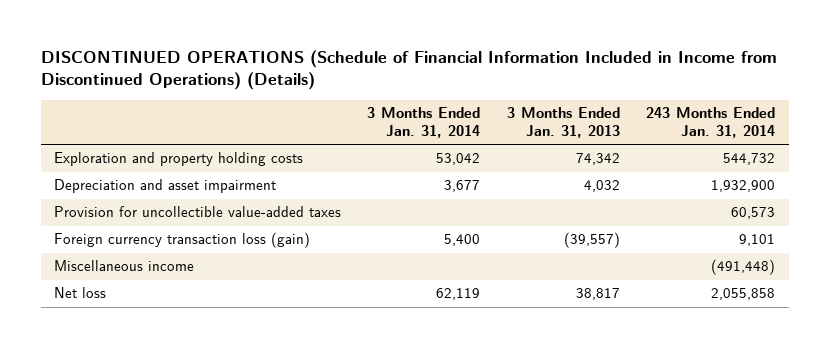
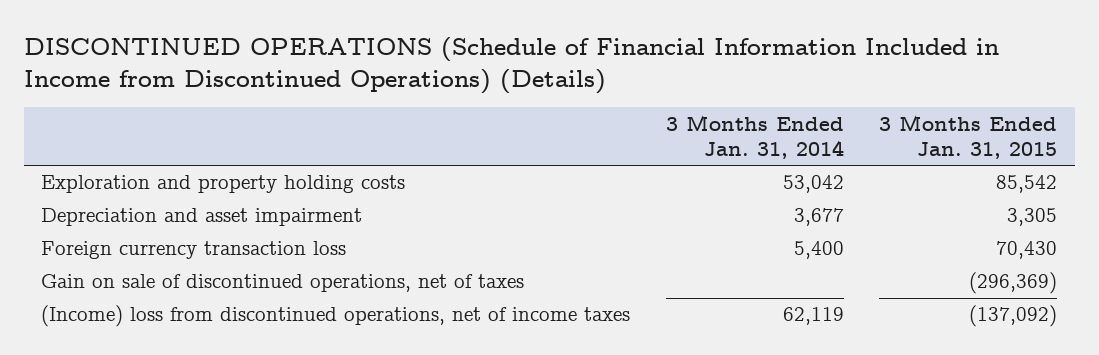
[506,107,620,138] 3 Months Ended Jan. 31, 2013 -> none
[646,107,776,138] 243 Months Ended Jan. 31, 2014 -> none
none -> [879,114,1058,160] 3 Months Ended Jan. 31, 2015
[53,206,341,218] Provision for uncollectible value-added taxes -> none
[53,260,194,273] Miscellaneous income -> none
[53,232,310,249] Foreign currency transaction loss (gain) -> [41,241,347,260] Foreign currency transaction loss
none -> [41,274,525,293] Gain on sale of discontinued operations, net of taxes
[53,287,106,299] Net loss -> [41,305,631,328] (Income) loss from discontinued operations, net of income taxes

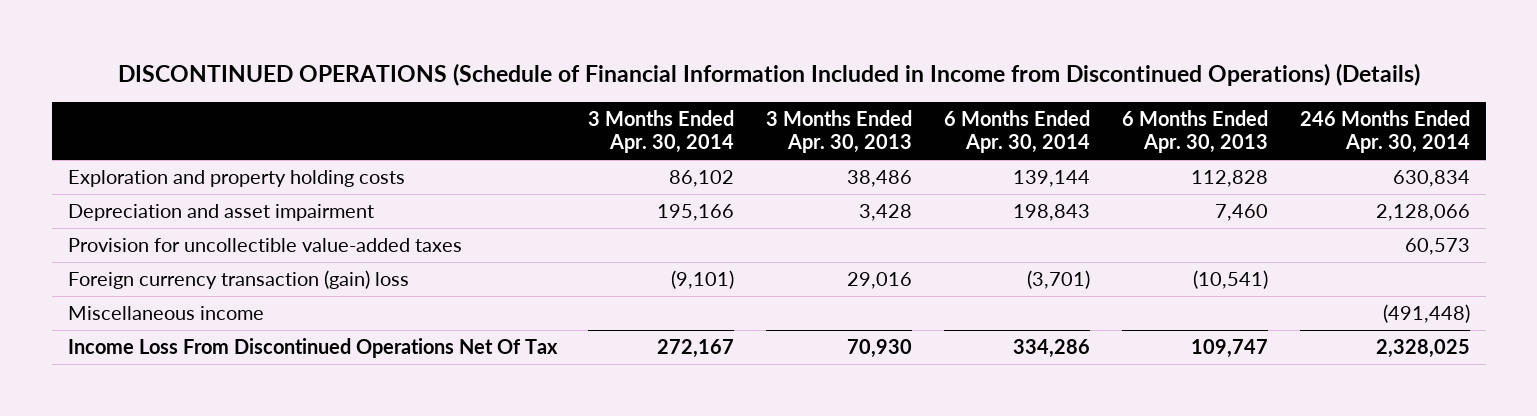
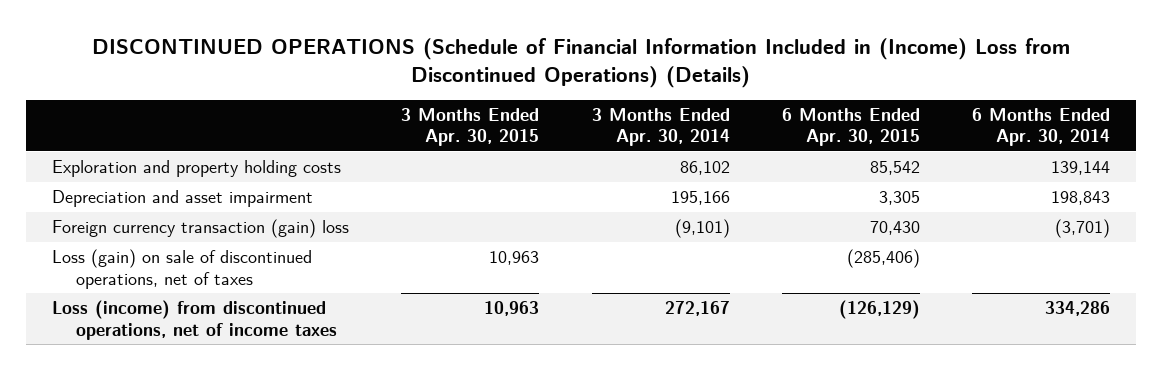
[117,63,1420,87] DISCONTINUED OPERATIONS (Schedule of Financial Information Included in Income from Discontinued Operations) (Details) -> [92,37,1071,88] DISCONTINUED OPERATIONS (Schedule of Financial Information Included in (Income) Loss from Discontinued Operations) (Details)
[766,110,913,154] 3 Months Ended Apr. 30, 2013 -> none
[1121,110,1268,154] 6 Months Ended Apr. 30, 2013 -> none
[1299,110,1470,154] 246 Months Ended Apr. 30, 2014 -> none
none -> [401,107,540,147] 3 Months Ended Apr. 30, 2015
none -> [781,107,920,147] 6 Months Ended Apr. 30, 2015
[67,238,462,253] Provision for uncollectible value-added taxes -> none
[67,306,264,321] Miscellaneous income -> none
none -> [52,249,313,289] Loss (gain) on sale of discontinued operations, net of taxes
[67,338,558,359] Income Loss From Discontinued Operations Net Of Tax -> [52,300,337,340] Loss (income) from discontinued operations, net of income taxes

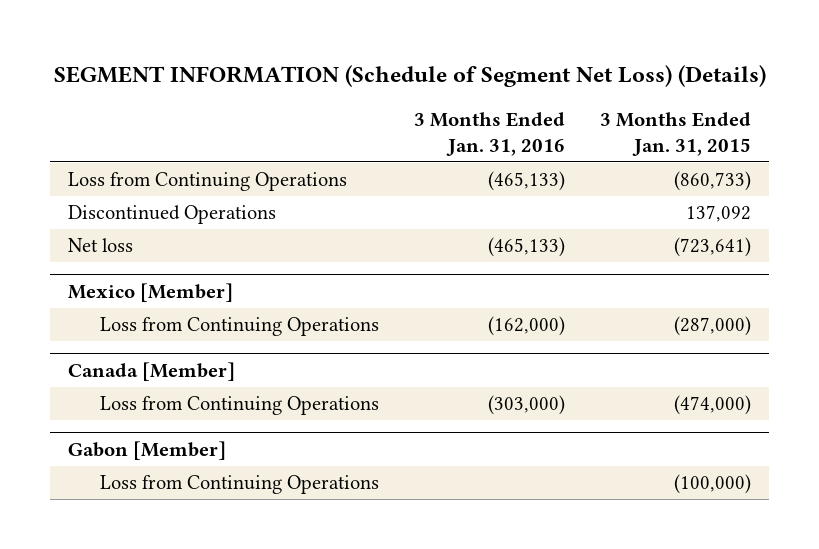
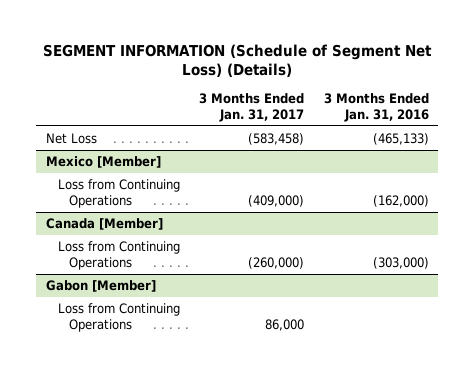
[600,112,752,156] 3 Months Ended Jan. 31, 2015 -> none
none -> [199,93,305,122] 3 Months Ended Jan. 31, 2017
[67,172,347,192] Loss from Continuing Operations -> none
[67,205,276,225] Discontinued Operations -> none
[67,238,133,253] Net loss -> [45,133,97,145] Net Loss

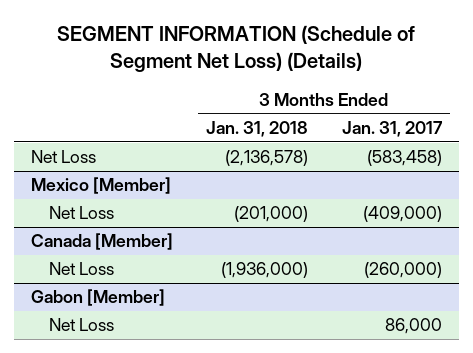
[323,93,429,122] 3 Months Ended Jan. 31, 2016 -> none
none -> [206,121,309,138] Jan. 31, 2018
[57,179,180,208] Loss from Continuing Operations -> none
none -> [49,206,115,220] Net Loss
[57,241,180,270] Loss from Continuing Operations -> none
none -> [49,262,115,276] Net Loss
[57,303,180,332] Loss from Continuing Operations -> none
none -> [49,318,115,332] Net Loss

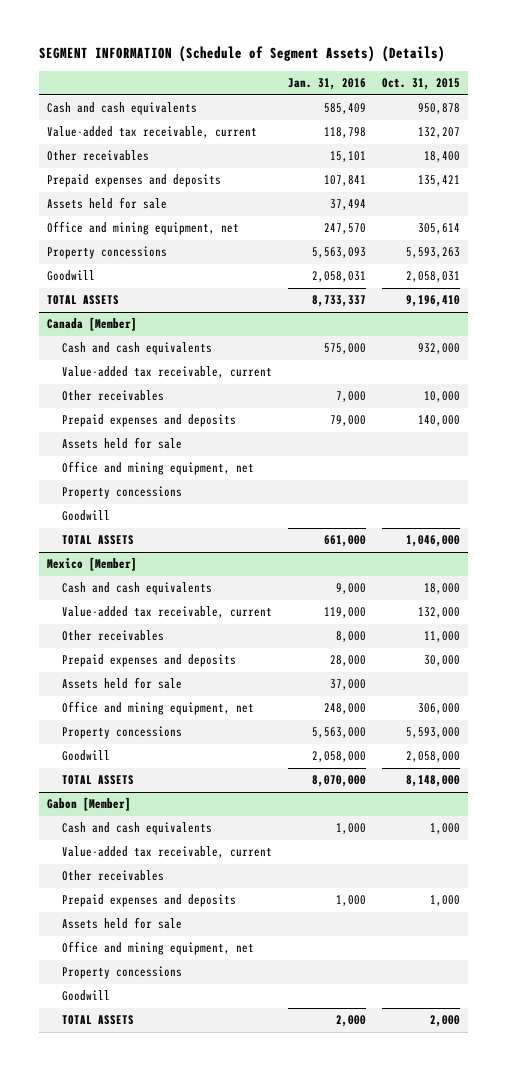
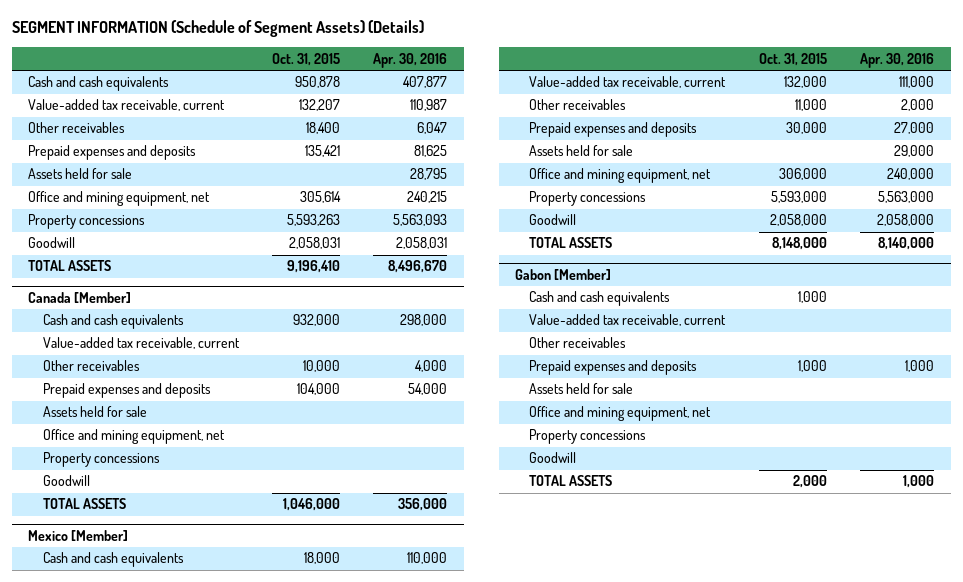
[287,78,366,91] Jan. 31, 2016 -> none
none -> [373,52,448,68] Apr. 30, 2016
[417,415,460,427] 140,000 -> [296,383,340,396] 104,000

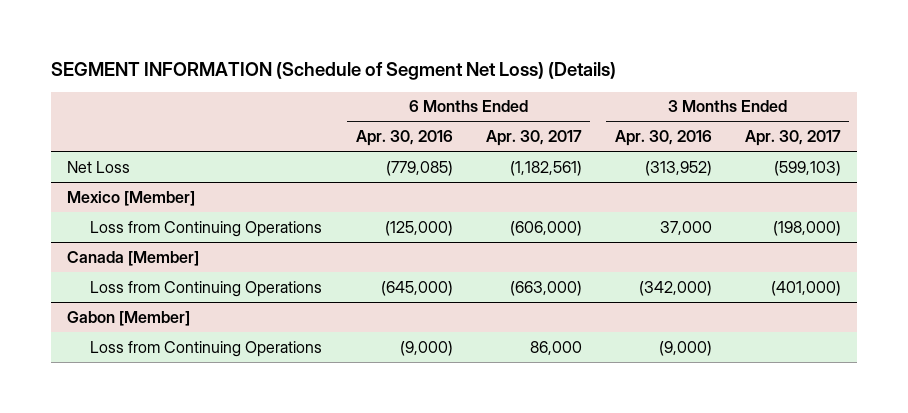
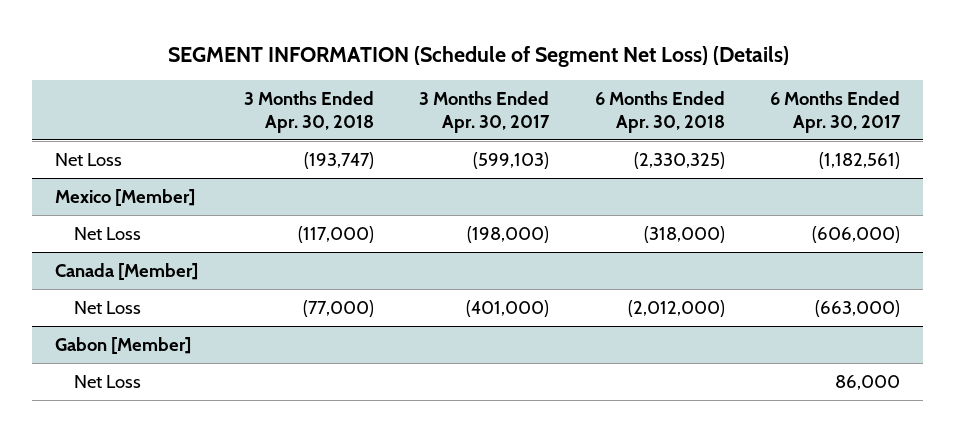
[355,130,453,147] Apr. 30, 2016 -> none
[614,130,712,147] Apr. 30, 2016 -> none
none -> [243,91,374,133] 3 Months Ended Apr. 30, 2018
none -> [594,91,725,133] 6 Months Ended Apr. 30, 2018
[90,220,323,237] Loss from Continuing Operations -> [73,227,141,241] Net Loss
[90,280,323,297] Loss from Continuing Operations -> [73,301,141,315] Net Loss
[90,340,323,357] Loss from Continuing Operations -> none
none -> [73,375,141,389] Net Loss

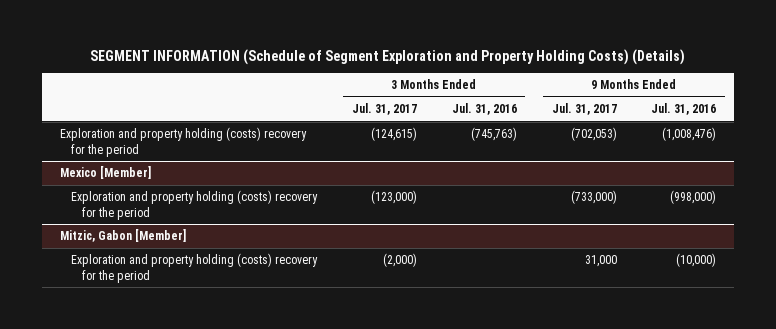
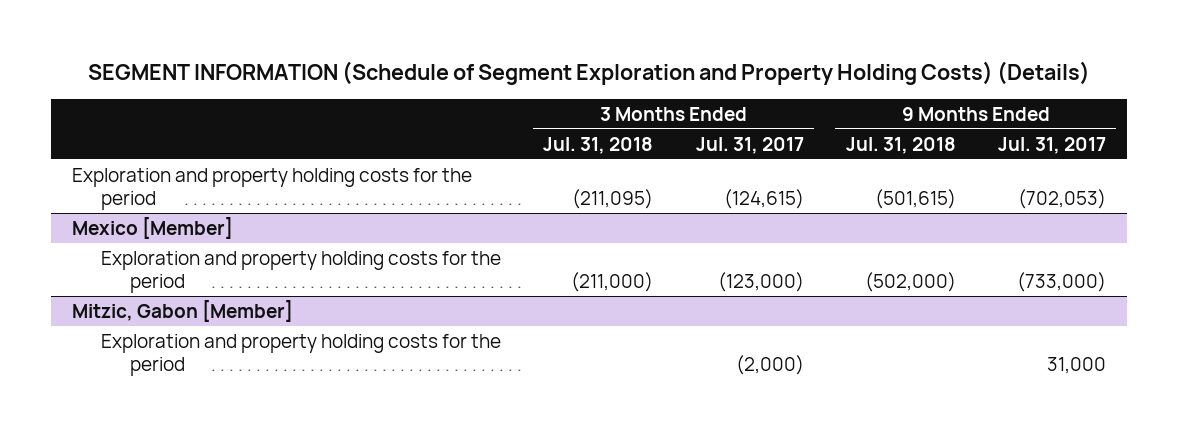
[451,103,517,116] Jul. 31, 2016 -> none
[651,103,717,116] Jul. 31, 2016 -> none
none -> [543,136,654,154] Jul. 31, 2018
none -> [845,136,956,154] Jul. 31, 2018
[59,127,307,157] Exploration and property holding (costs) recovery for the period -> [72,167,473,210] Exploration and property holding costs for the period
[70,190,318,220] Exploration and property holding (costs) recovery for the period -> [101,250,502,293] Exploration and property holding costs for the period
[70,253,318,283] Exploration and property holding (costs) recovery for the period -> [101,333,502,376] Exploration and property holding costs for the period

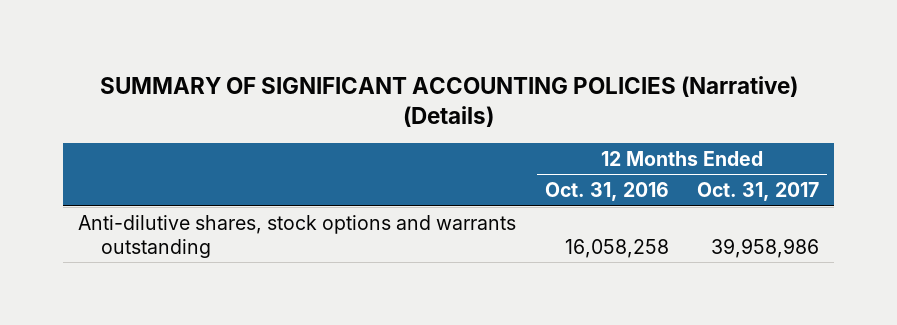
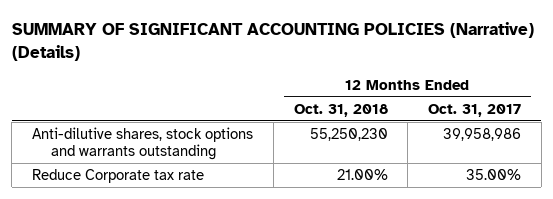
[544,182,669,202] Oct. 31, 2016 -> none
none -> [293,103,388,117] Oct. 31, 2018
none -> [32,169,205,184] Reduce Corporate tax rate

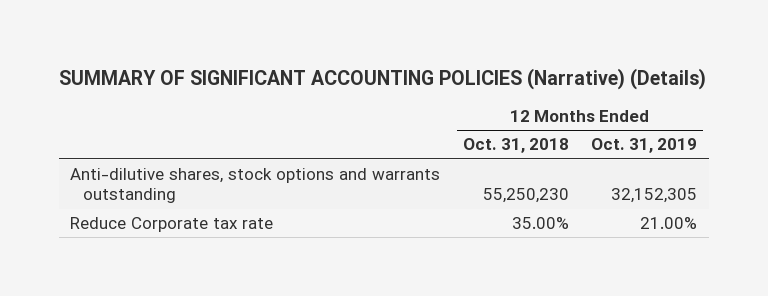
[428,103,522,117] Oct. 31, 2017 -> none
none -> [591,138,698,154] Oct. 31, 2019
[336,169,388,181] 21.00% -> [511,217,569,230] 35.00%

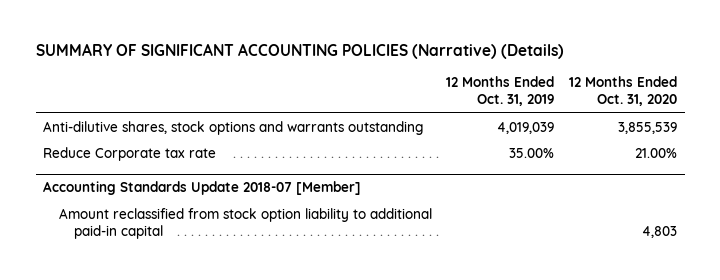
[462,138,569,154] Oct. 31, 2018 -> none
none -> [569,76,678,107] 12 Months Ended Oct. 31, 2020
[611,188,698,204] 32,152,305 -> [497,121,555,134] 4,019,039
[640,217,698,230] 21.00% -> [509,147,555,158] 35.00%
none -> [42,181,361,196] Accounting Standards Update 2018-07 [Member]
none -> [58,207,432,239] Amount reclassified from stock option liability to additional paid-in capital

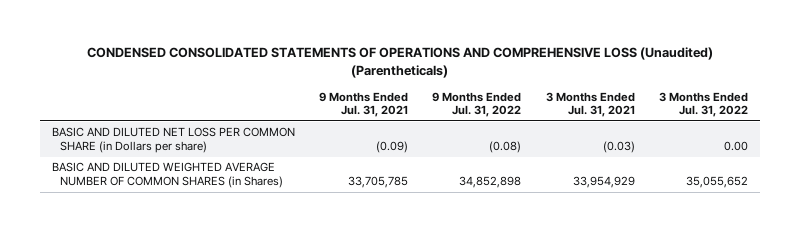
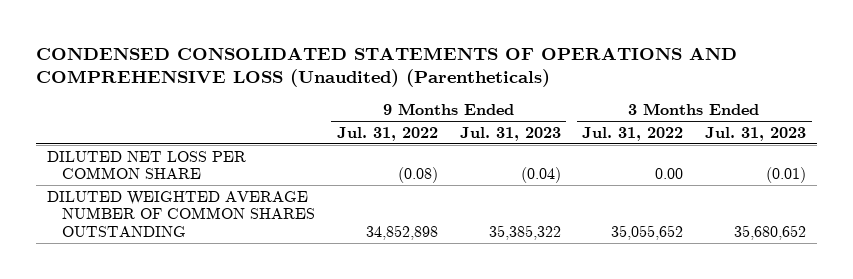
[319,91,409,118] 9 Months Ended Jul. 31, 2021 -> none
[545,91,635,118] 3 Months Ended Jul. 31, 2021 -> none
none -> [459,126,561,141] Jul. 31, 2023
none -> [705,126,807,141] Jul. 31, 2023
[51,127,295,154] BASIC AND DILUTED NET LOSS PER COMMON SHARE (in Dollars per share) -> [46,150,246,180] DILUTED NET LOSS PER COMMON SHARE
[51,162,284,189] BASIC AND DILUTED WEIGHTED AVERAGE NUMBER OF COMMON SHARES (in Shares) -> [46,190,316,237] DILUTED WEIGHTED AVERAGE NUMBER OF COMMON SHARES OUTSTANDING

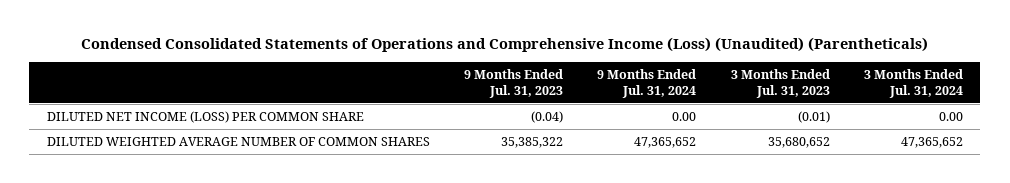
[35,46,737,88] CONDENSED CONSOLIDATED STATEMENTS OF OPERATIONS AND COMPREHENSIVE LOSS (Unaudited) (Parentheticals) -> [80,37,928,53] Condensed Consolidated Statements of Operations and Comprehensive Income (Loss) (Unaudited) (Parentheticals)
[336,126,438,141] Jul. 31, 2022 -> none
[582,126,684,141] Jul. 31, 2022 -> none
none -> [597,68,697,98] 9 Months Ended Jul. 31, 2024
none -> [864,68,964,98] 3 Months Ended Jul. 31, 2024
[46,150,246,180] DILUTED NET LOSS PER COMMON SHARE -> [46,110,364,123] DILUTED NET INCOME (LOSS) PER COMMON SHARE
[46,190,316,237] DILUTED WEIGHTED AVERAGE NUMBER OF COMMON SHARES OUTSTANDING -> [46,136,430,146] DILUTED WEIGHTED AVERAGE NUMBER OF COMMON SHARES

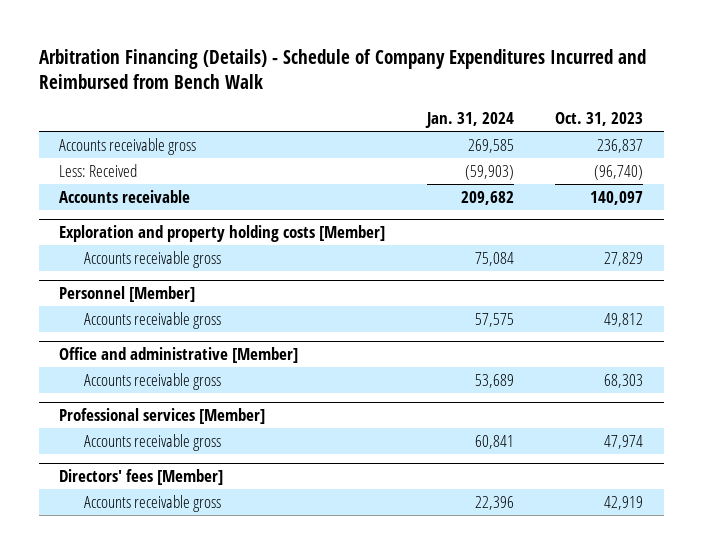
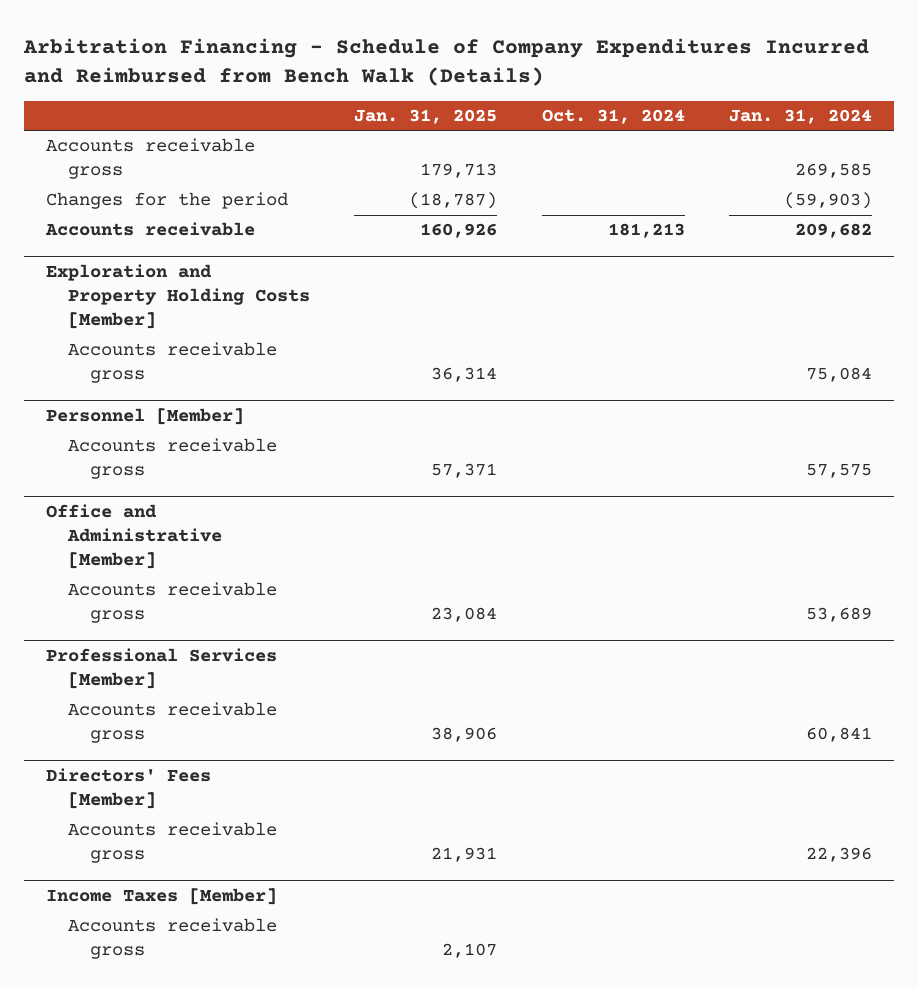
[38,49,646,90] Arbitration Financing (Details) - Schedule of Company Expenditures Incurred and Reimbursed from Bench Walk -> [22,37,869,87] Arbitration Financing - Schedule of Company Expenditures Incurred and Reimbursed from Bench Walk (Details)
[555,112,644,127] Oct. 31, 2023 -> none
none -> [354,109,498,125] Jan. 31, 2025
none -> [541,109,685,125] Oct. 31, 2024
[59,163,138,177] Less: Received -> [46,192,289,210] Changes for the period
[59,225,386,243] Exploration and property holding costs [Member] -> [46,264,310,330] Exploration and Property Holding Costs [Member]
[59,347,299,364] Office and administrative [Member] -> [46,504,222,570] Office and Administrative [Member]
[59,408,266,425] Professional services [Member] -> [46,648,278,690] Professional Services [Member]
[59,469,224,486] Directors' fees [Member] -> [46,768,212,810] Directors' Fees [Member]
none -> [46,888,278,906] Income Taxes [Member]
none -> [67,918,277,960] Accounts receivable gross

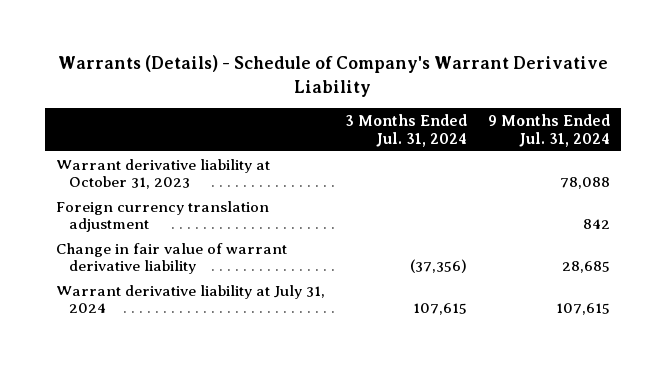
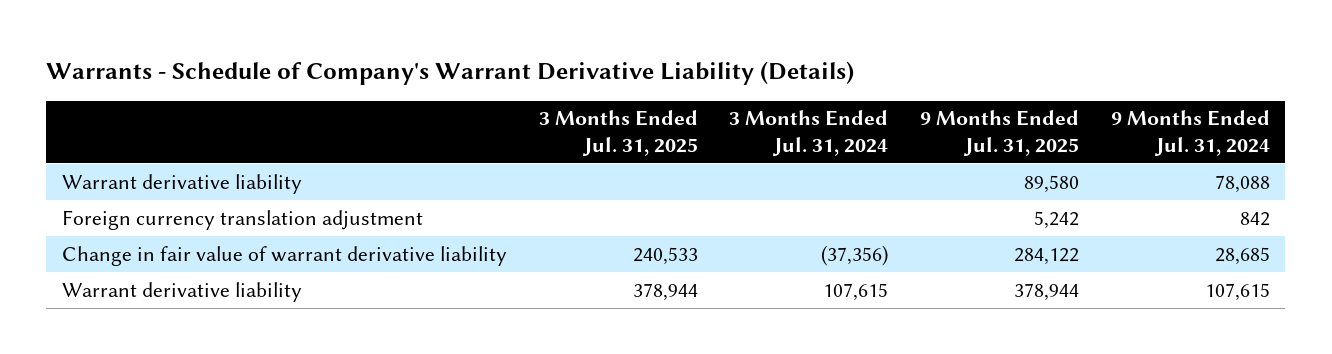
[57,54,608,97] Warrants (Details) - Schedule of Company's Warrant Derivative Liability -> [46,61,855,86] Warrants - Schedule of Company's Warrant Derivative Liability (Details)
none -> [538,110,698,156] 3 Months Ended Jul. 31, 2025
none -> [919,110,1079,156] 9 Months Ended Jul. 31, 2025
[55,158,270,190] Warrant derivative liability at October 31, 2023 -> [61,173,302,194] Warrant derivative liability
[55,284,325,314] Warrant derivative liability at July 31, 2024 -> [61,281,302,302] Warrant derivative liability

